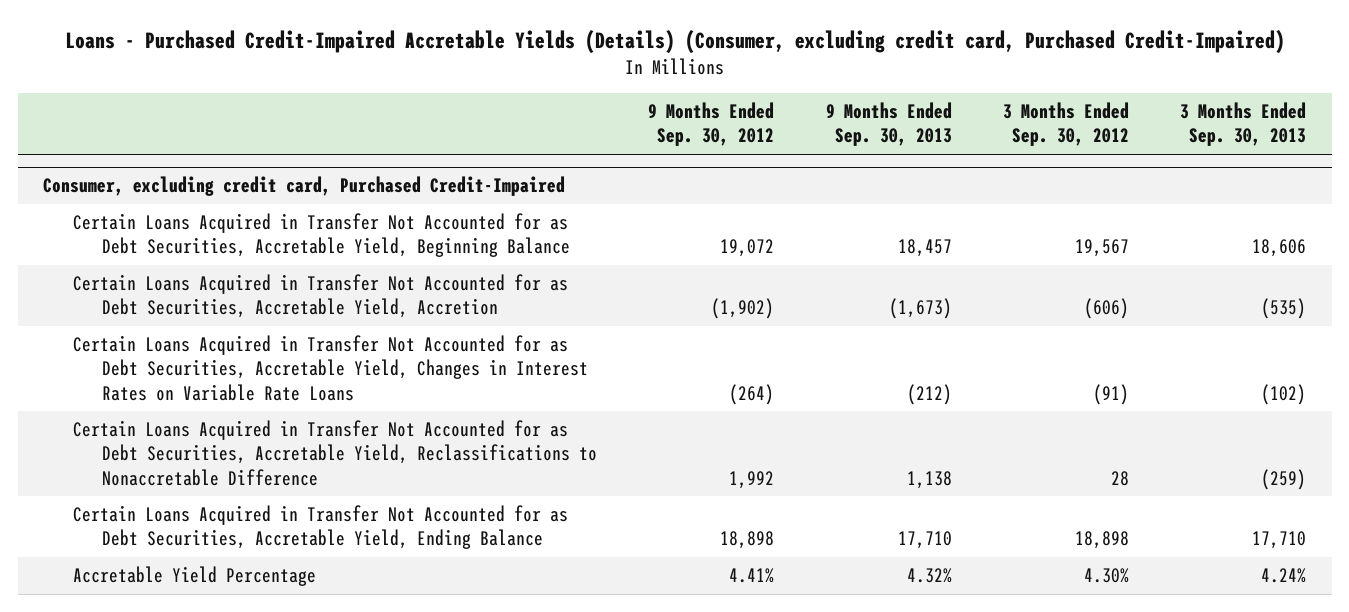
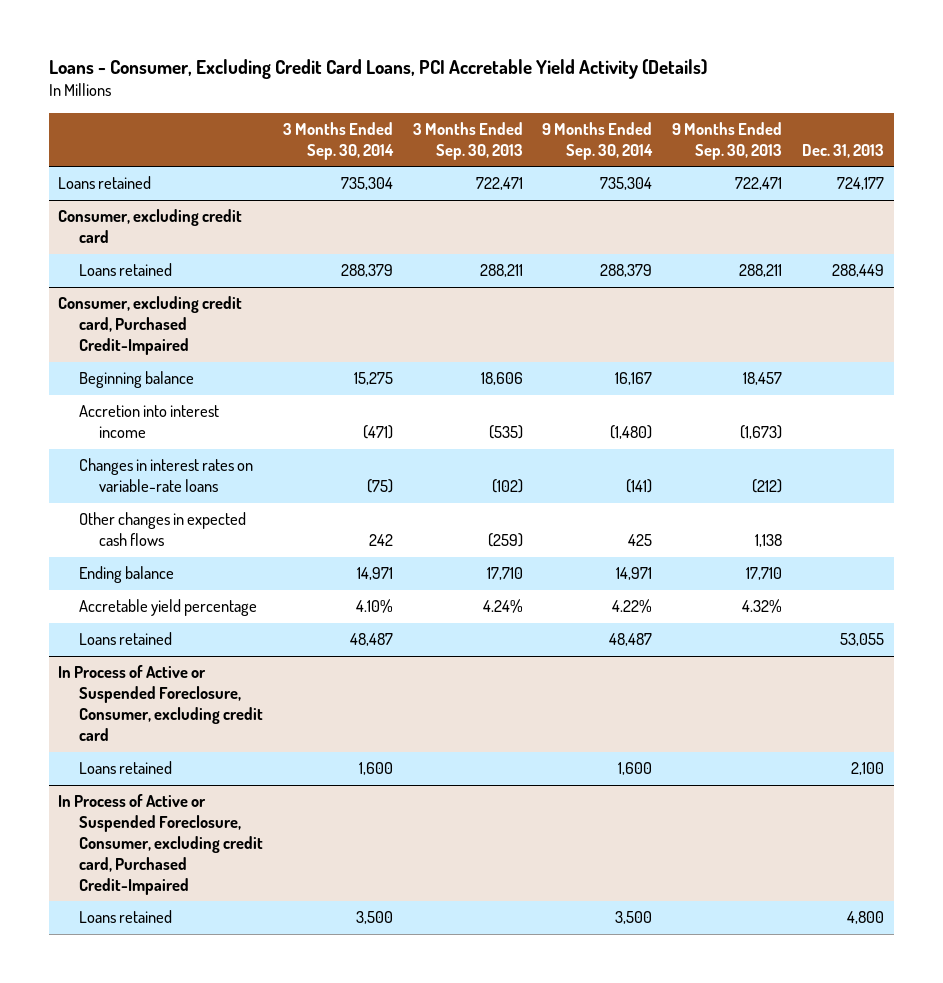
[64,29,1285,54] Loans - Purchased Credit-Impaired Accretable Yields (Details) (Consumer, excluding credit card, Purchased Credit-Impaired) -> [48,59,707,80] Loans - Consumer, Excluding Credit Card Loans, PCI Accretable Yield Activity (Details)
[648,102,775,147] 9 Months Ended Sep. 30, 2012 -> none
[1002,102,1129,147] 3 Months Ended Sep. 30, 2012 -> none
none -> [282,122,394,161] 3 Months Ended Sep. 30, 2014
none -> [542,122,654,161] 9 Months Ended Sep. 30, 2014
none -> [802,144,885,159] Dec. 31, 2013
none -> [58,176,152,190] Loans retained
none -> [58,209,243,244] Consumer, excluding credit card
none -> [78,263,172,277] Loans retained
[72,213,570,258] Certain Loans Acquired in Transfer Not Accounted for as Debt Securities, Accretable Yield, Beginning Balance -> [78,371,194,389] Beginning balance
[72,274,568,319] Certain Loans Acquired in Transfer Not Accounted for as Debt Securities, Accretable Yield, Accretion -> [78,405,219,439] Accretion into interest income
[72,335,588,401] Certain Loans Acquired in Transfer Not Accounted for as Debt Securities, Accretable Yield, Changes in Interest Rates on Variable Rate Loans -> [78,458,253,493] Changes in interest rates on variable-rate loans
[72,420,597,486] Certain Loans Acquired in Transfer Not Accounted for as Debt Securities, Accretable Yield, Reclassifications to Nonaccretable Difference -> [78,512,246,547] Other changes in expected cash flows
[72,505,568,550] Certain Loans Acquired in Transfer Not Accounted for as Debt Securities, Accretable Yield, Ending Balance -> [78,566,174,584] Ending balance
[72,566,316,587] Accretable Yield Percentage -> [78,599,257,617] Accretable yield percentage
none -> [78,632,172,646] Loans retained
none -> [58,665,263,742] In Process of Active or Suspended Foreclosure, Consumer, excluding credit card
none -> [78,761,172,775] Loans retained
none -> [58,794,263,895] In Process of Active or Suspended Foreclosure, Consumer, excluding credit card, Purchased Credit-Impaired
none -> [78,910,172,924] Loans retained

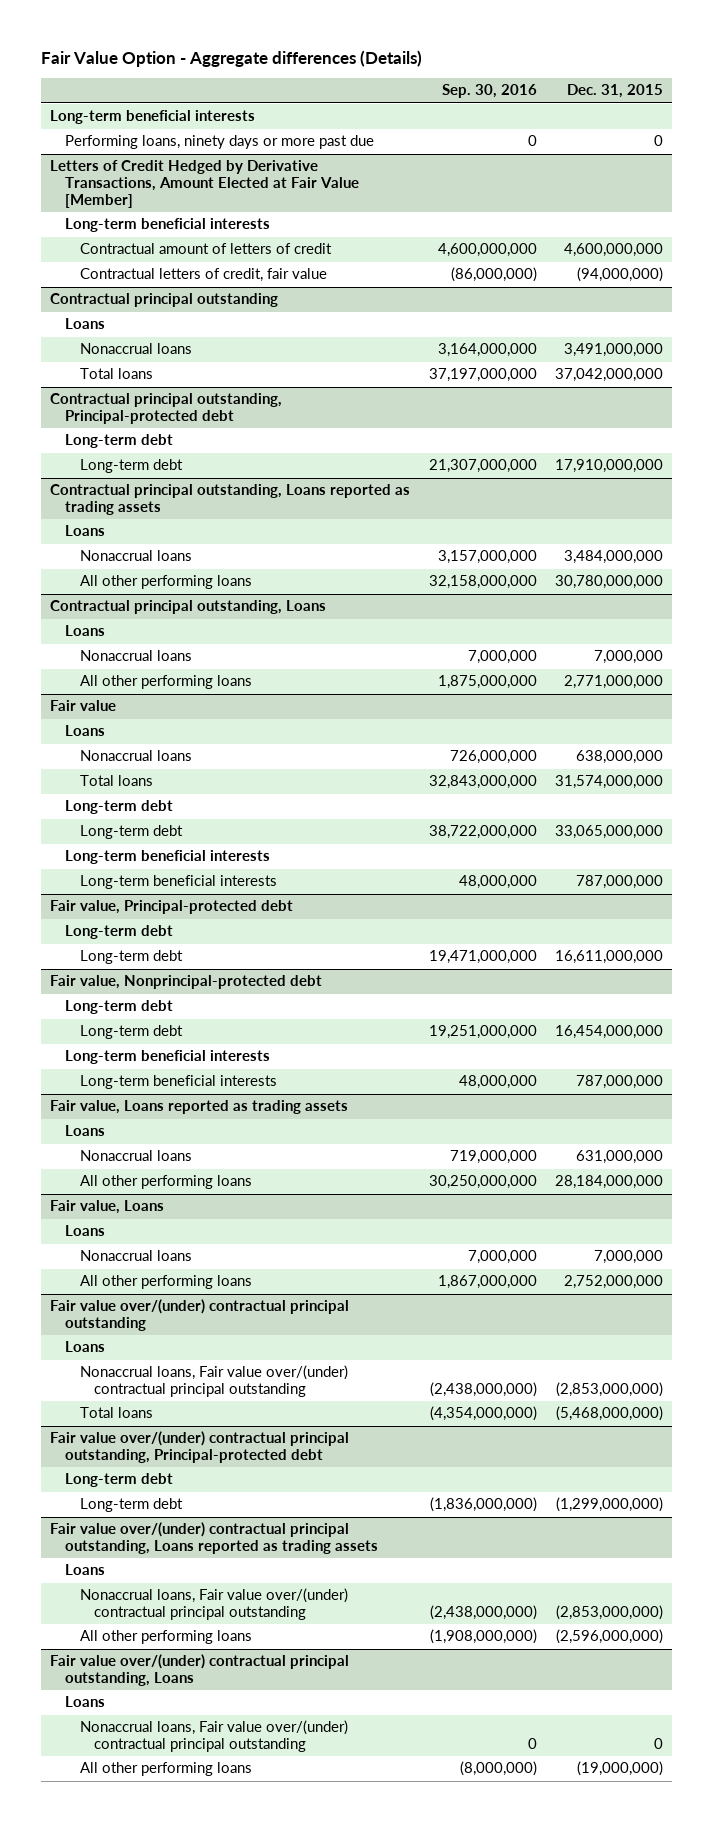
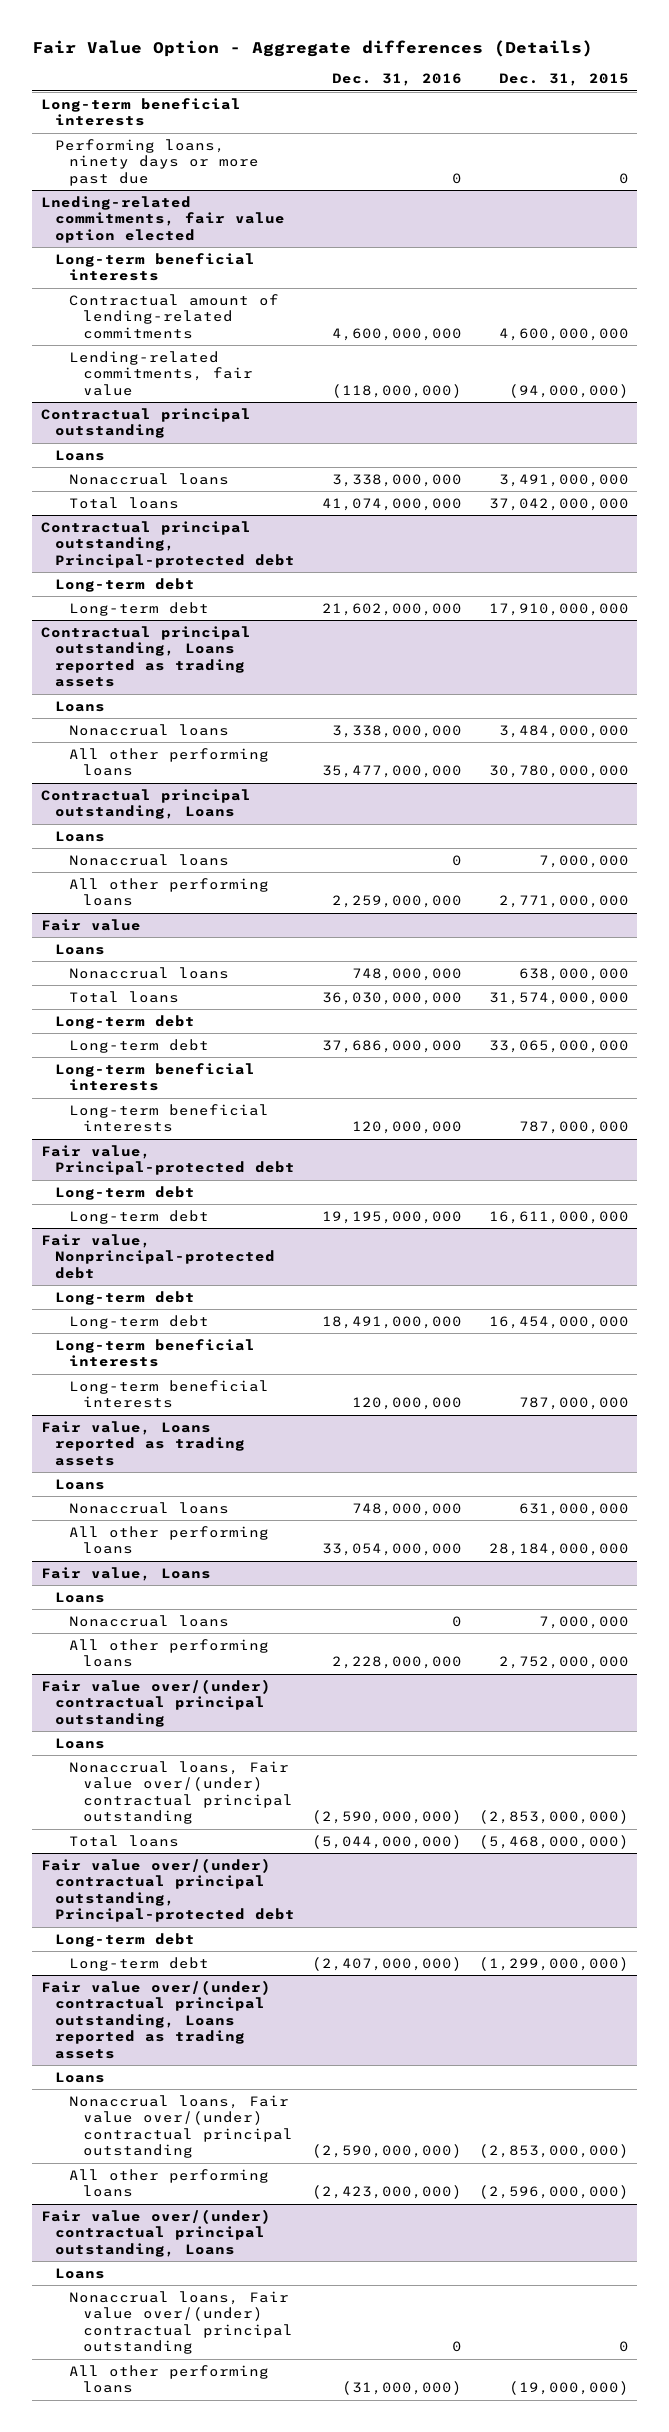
[441,84,537,99] Sep. 30, 2016 -> none
none -> [331,73,462,87] Dec. 31, 2016
[50,160,360,208] Letters of Credit Hedged by Derivative Transactions, Amount Elected at Fair Value [Member] -> [40,195,285,243] Lneding-related commitments, fair value option elected
[79,243,332,255] Contractual amount of letters of credit -> [68,293,279,339] Contractual amount of lending-related commitments
[79,268,327,283] Contractual letters of credit, fair value -> [68,350,253,396] Lending-related commitments, fair value

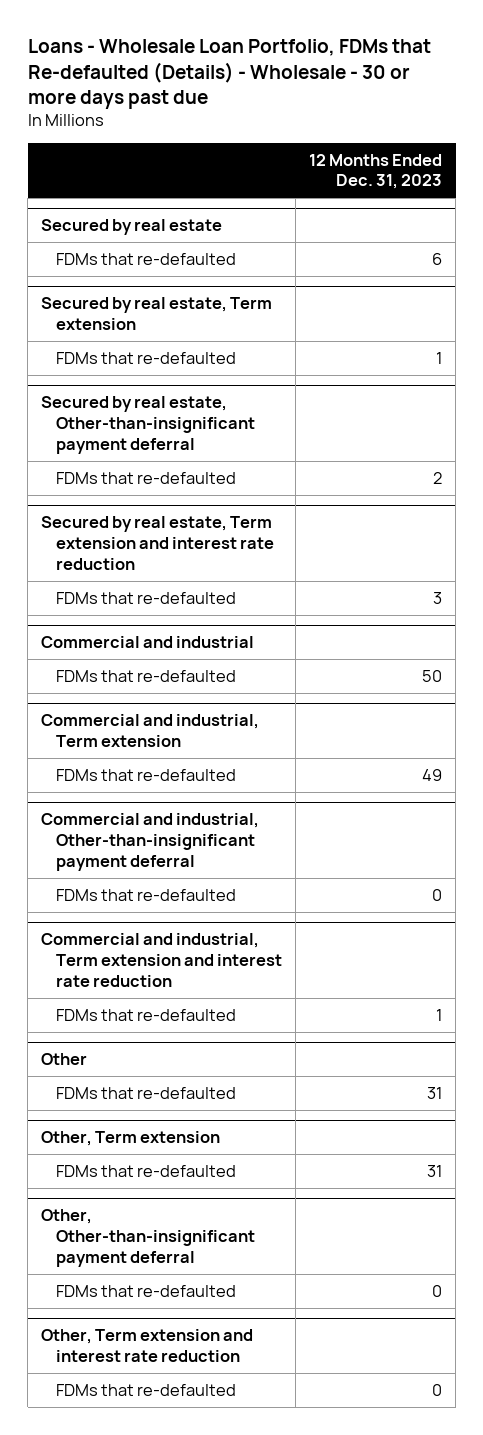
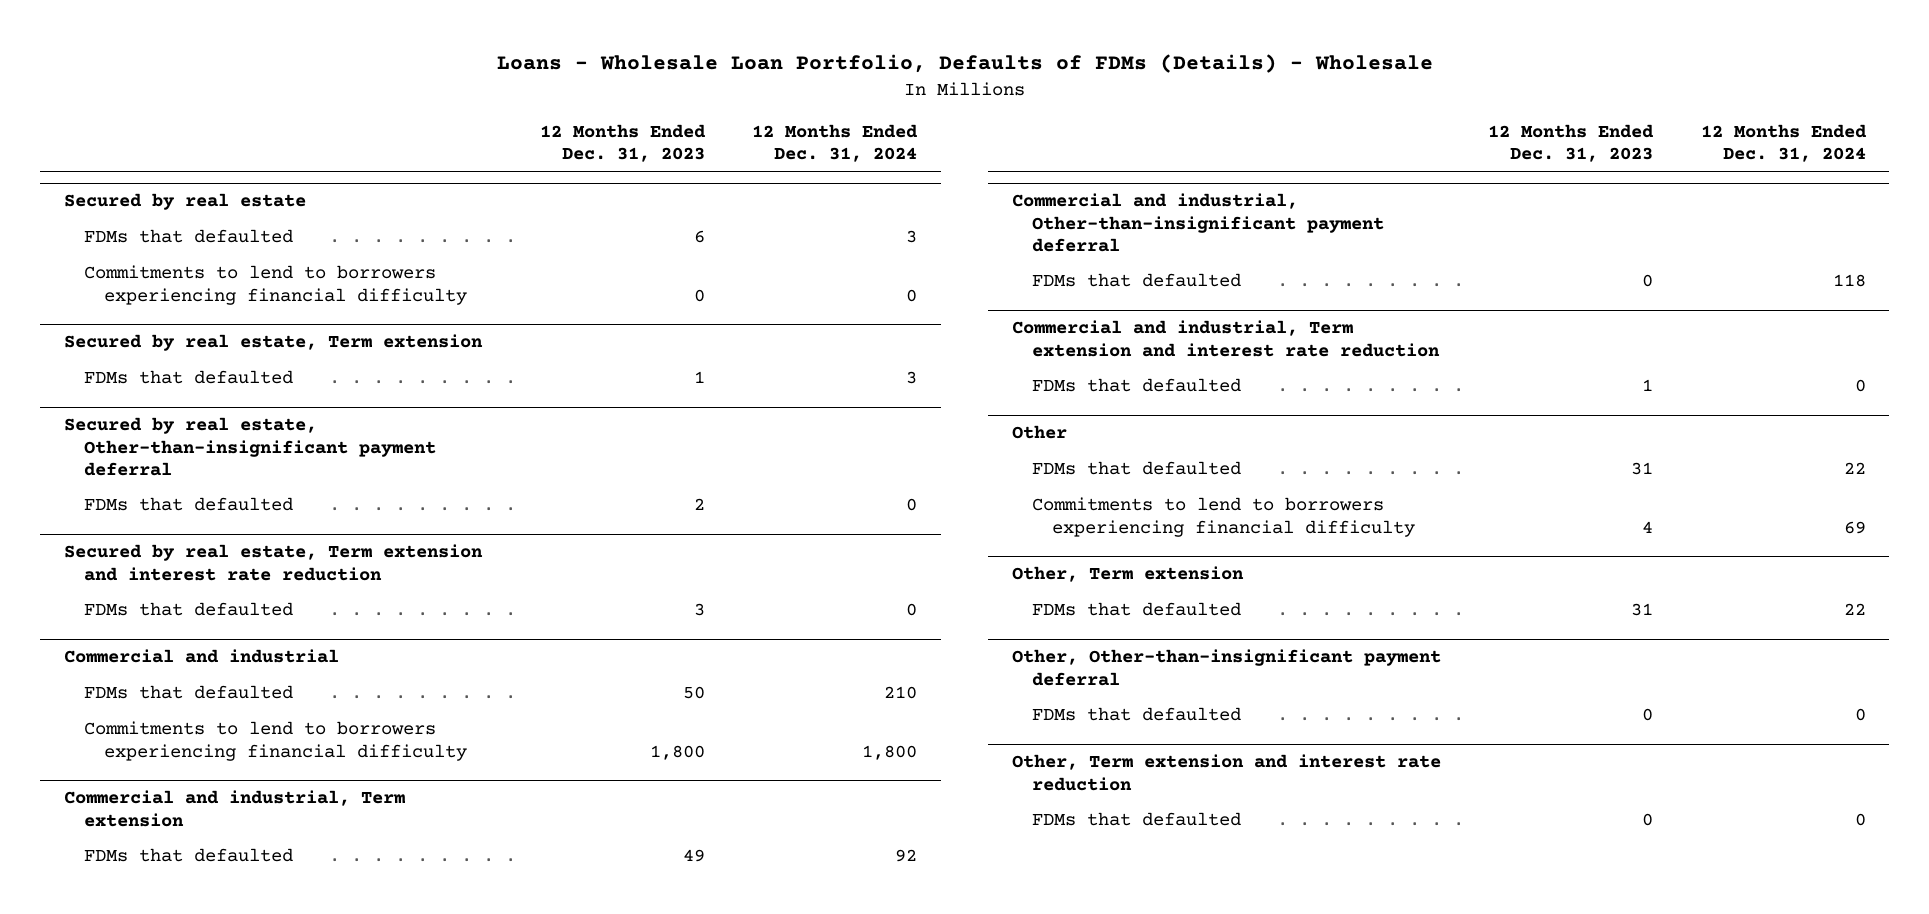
[27,39,431,110] Loans - Wholesale Loan Portfolio, FDMs that Re-defaulted (Details) - Wholesale - 30 or more days past due -> [496,54,1433,74] Loans - Wholesale Loan Portfolio, Defaults of FDMs (Details) - Wholesale
none -> [752,123,919,162] 12 Months Ended Dec. 31, 2024
[56,252,237,265] FDMs that re-defaulted -> [83,229,293,244] FDMs that defaulted
none -> [83,265,467,305] Commitments to lend to borrowers experiencing financial difficulty
[56,351,237,364] FDMs that re-defaulted -> [83,370,293,385] FDMs that defaulted
[56,471,237,484] FDMs that re-defaulted -> [83,497,293,512] FDMs that defaulted
[56,591,237,604] FDMs that re-defaulted -> [83,602,293,617] FDMs that defaulted
[56,669,237,682] FDMs that re-defaulted -> [83,685,293,700] FDMs that defaulted
none -> [83,721,467,761] Commitments to lend to borrowers experiencing financial difficulty
[56,768,237,781] FDMs that re-defaulted -> [83,848,293,863] FDMs that defaulted
[56,888,237,901] FDMs that re-defaulted -> [1031,273,1241,288] FDMs that defaulted
[56,1008,237,1021] FDMs that re-defaulted -> [1031,378,1241,393] FDMs that defaulted
[56,1086,237,1099] FDMs that re-defaulted -> [1031,461,1241,476] FDMs that defaulted
none -> [1031,497,1415,537] Commitments to lend to borrowers experiencing financial difficulty
[56,1164,237,1177] FDMs that re-defaulted -> [1031,602,1241,617] FDMs that defaulted
[56,1284,237,1297] FDMs that re-defaulted -> [1031,707,1241,722] FDMs that defaulted
[56,1383,237,1396] FDMs that re-defaulted -> [1031,812,1241,827] FDMs that defaulted

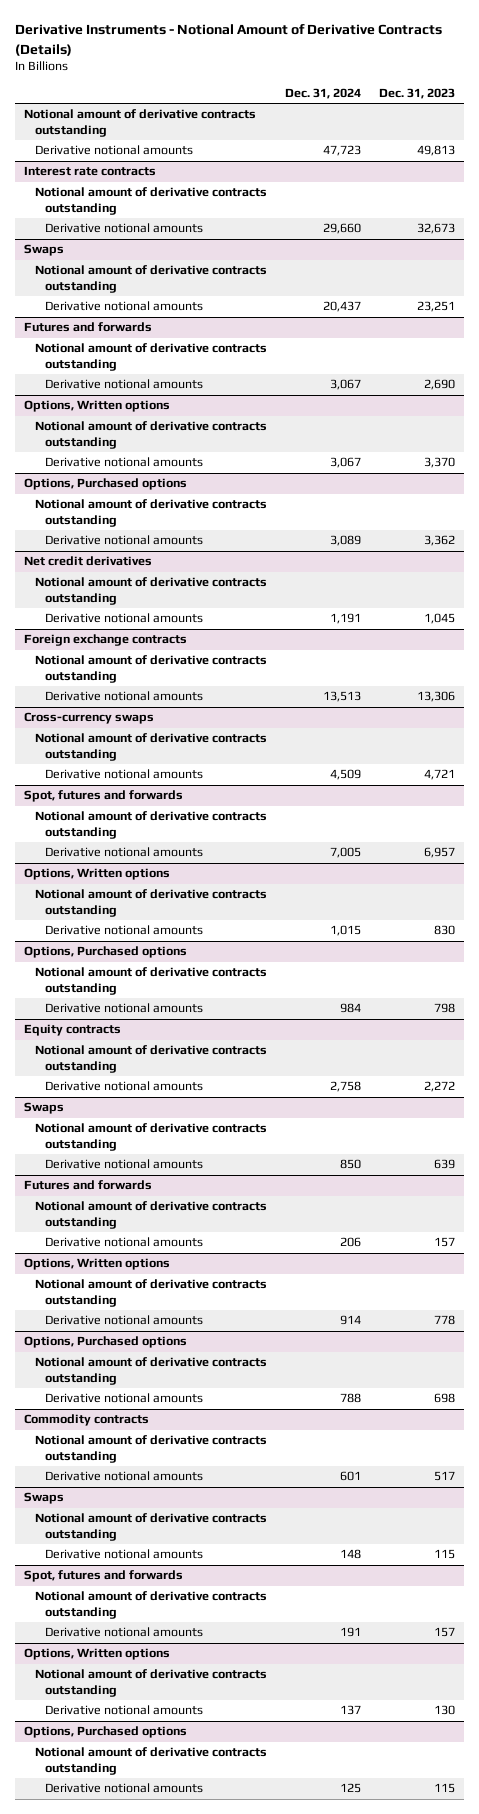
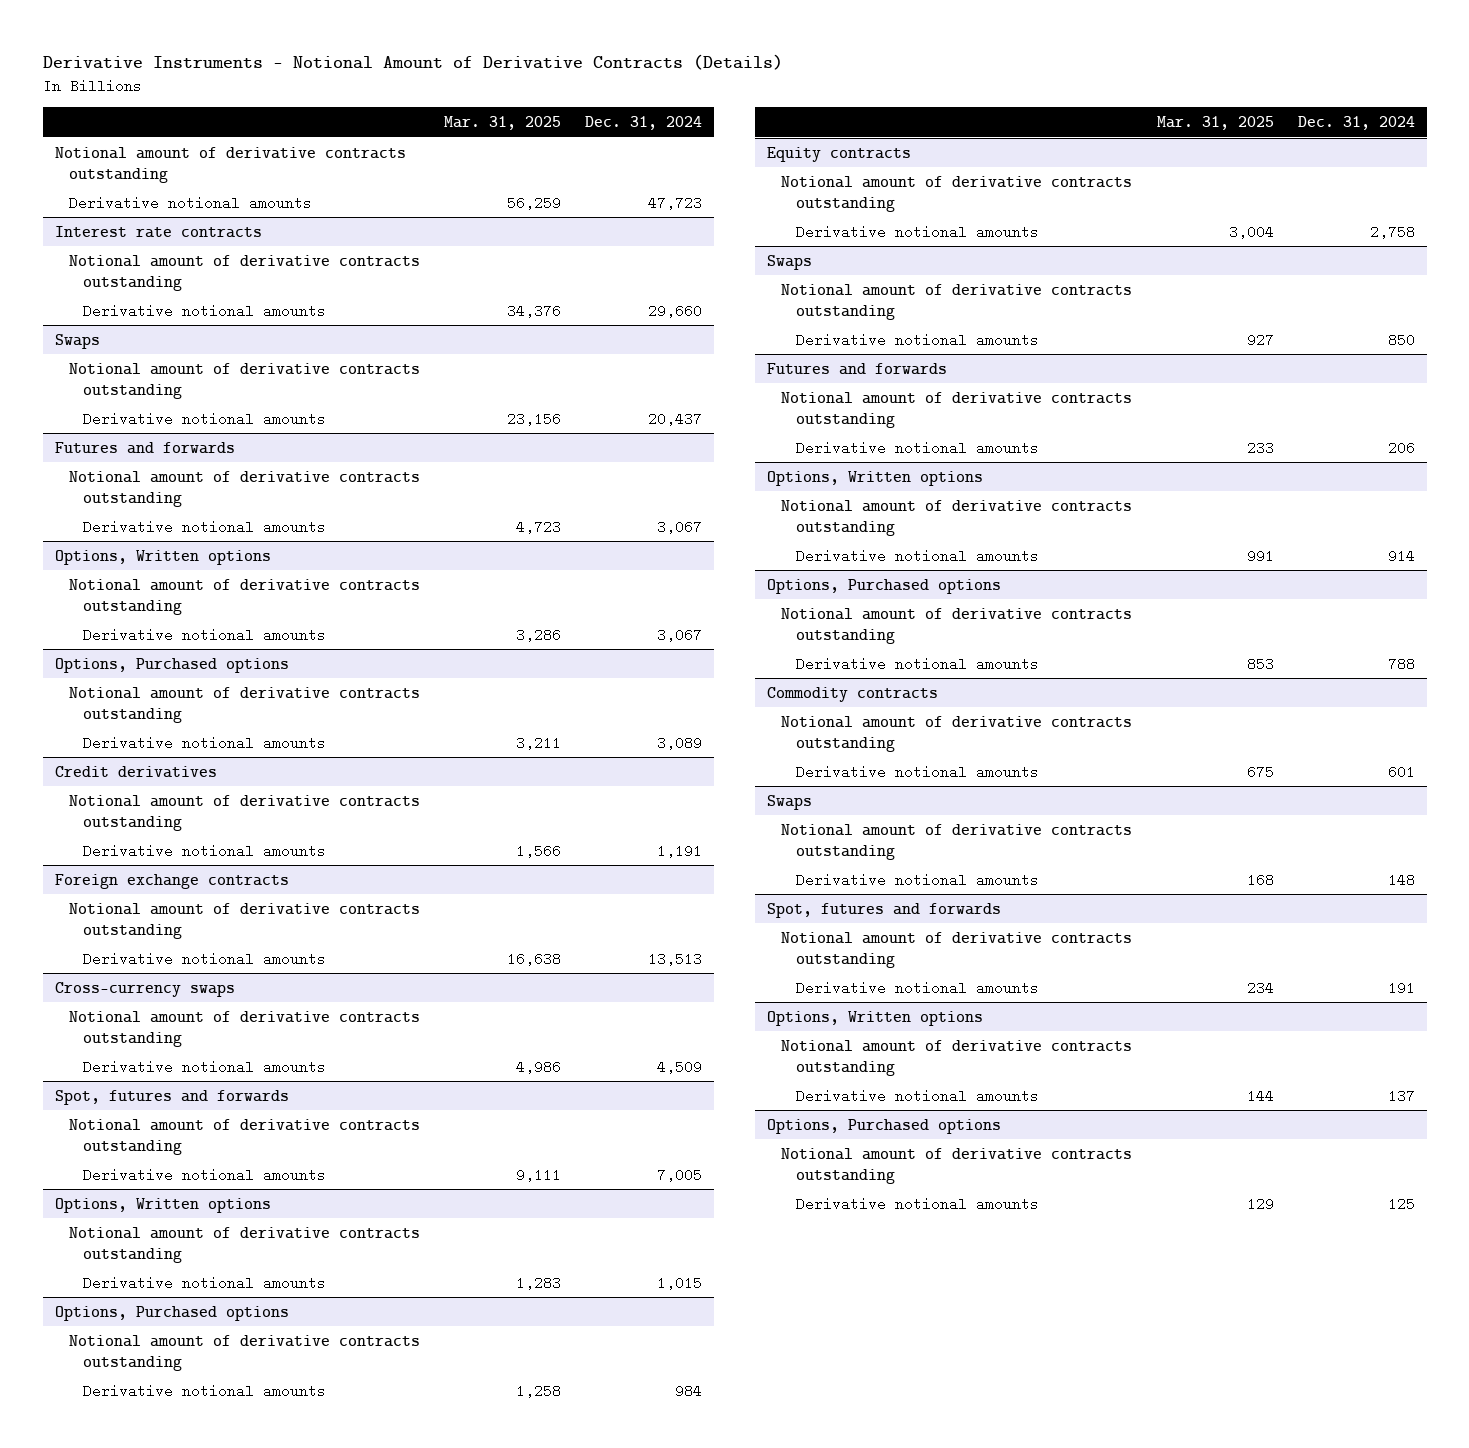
[378,88,455,100] Dec. 31, 2023 -> none
none -> [443,115,561,130] Mar. 31, 2025
[24,556,153,567] Net credit derivatives -> [54,765,217,778] Credit derivatives

